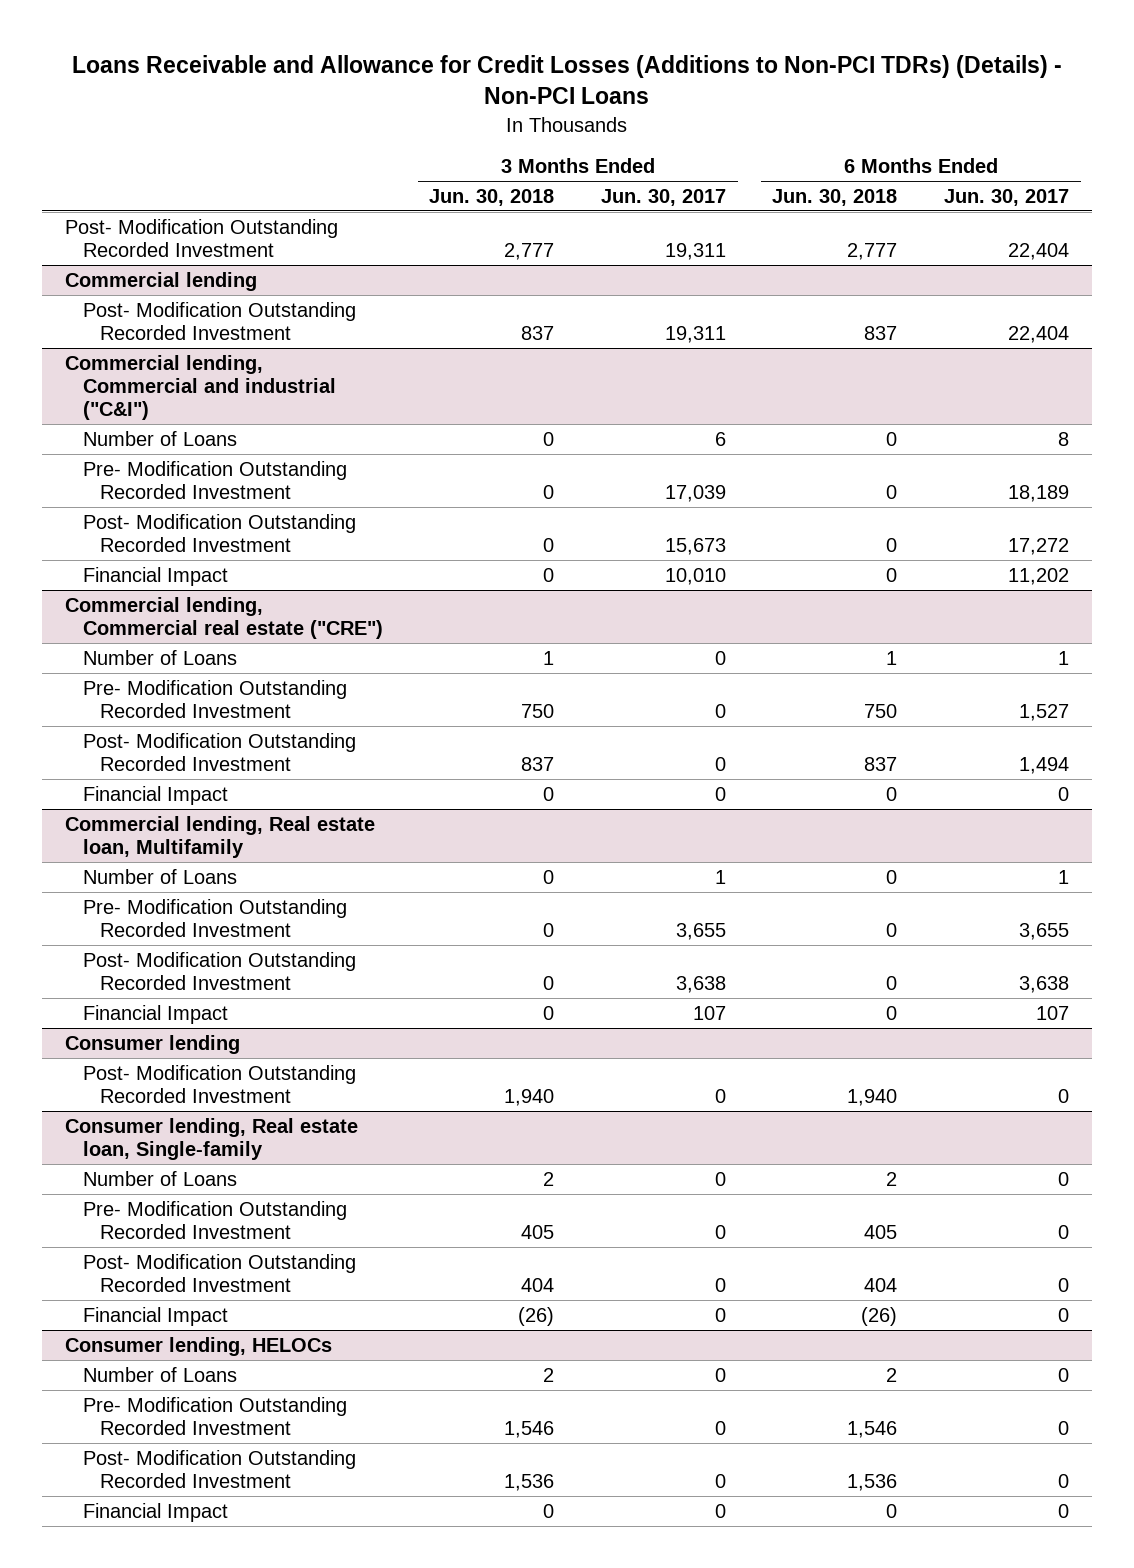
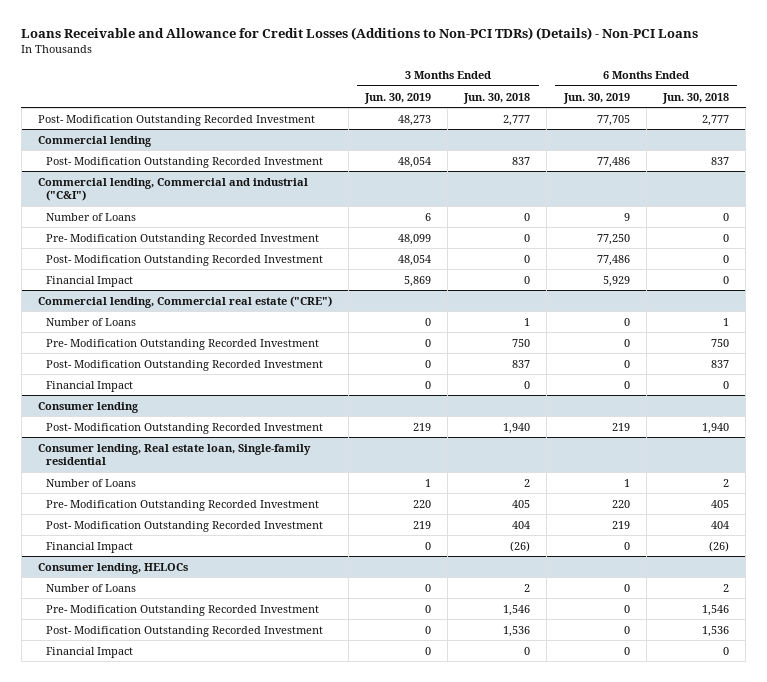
[600,188,726,206] Jun. 30, 2017 -> none
[944,188,1070,206] Jun. 30, 2017 -> none
none -> [364,92,432,104] Jun. 30, 2019
none -> [562,92,630,104] Jun. 30, 2019
[65,815,376,858] Commercial lending, Real estate loan, Multifamily -> none
[82,868,237,884] Number of Loans -> none
[82,898,347,937] Pre- Modification Outstanding Recorded Investment -> none
[82,951,356,990] Post- Modification Outstanding Recorded Investment -> none
[82,1004,228,1024] Financial Impact -> none
[65,1117,359,1160] Consumer lending, Real estate loan, Single-family -> [37,443,311,465] Consumer lending, Real estate loan, Single-family residential

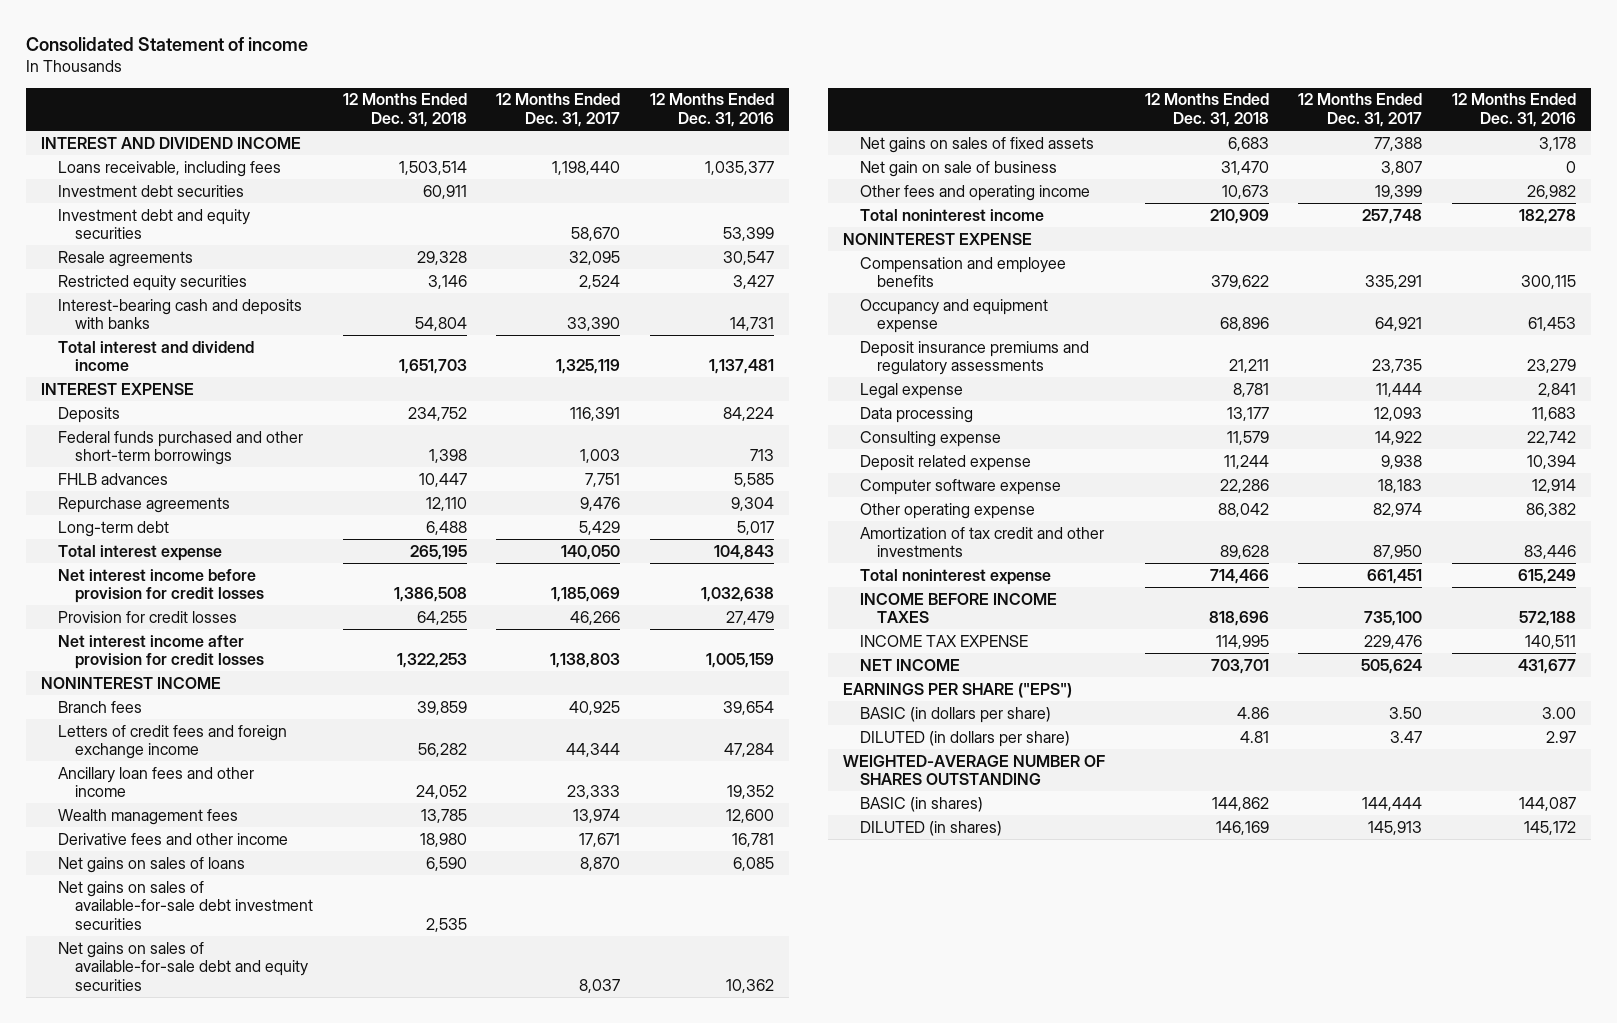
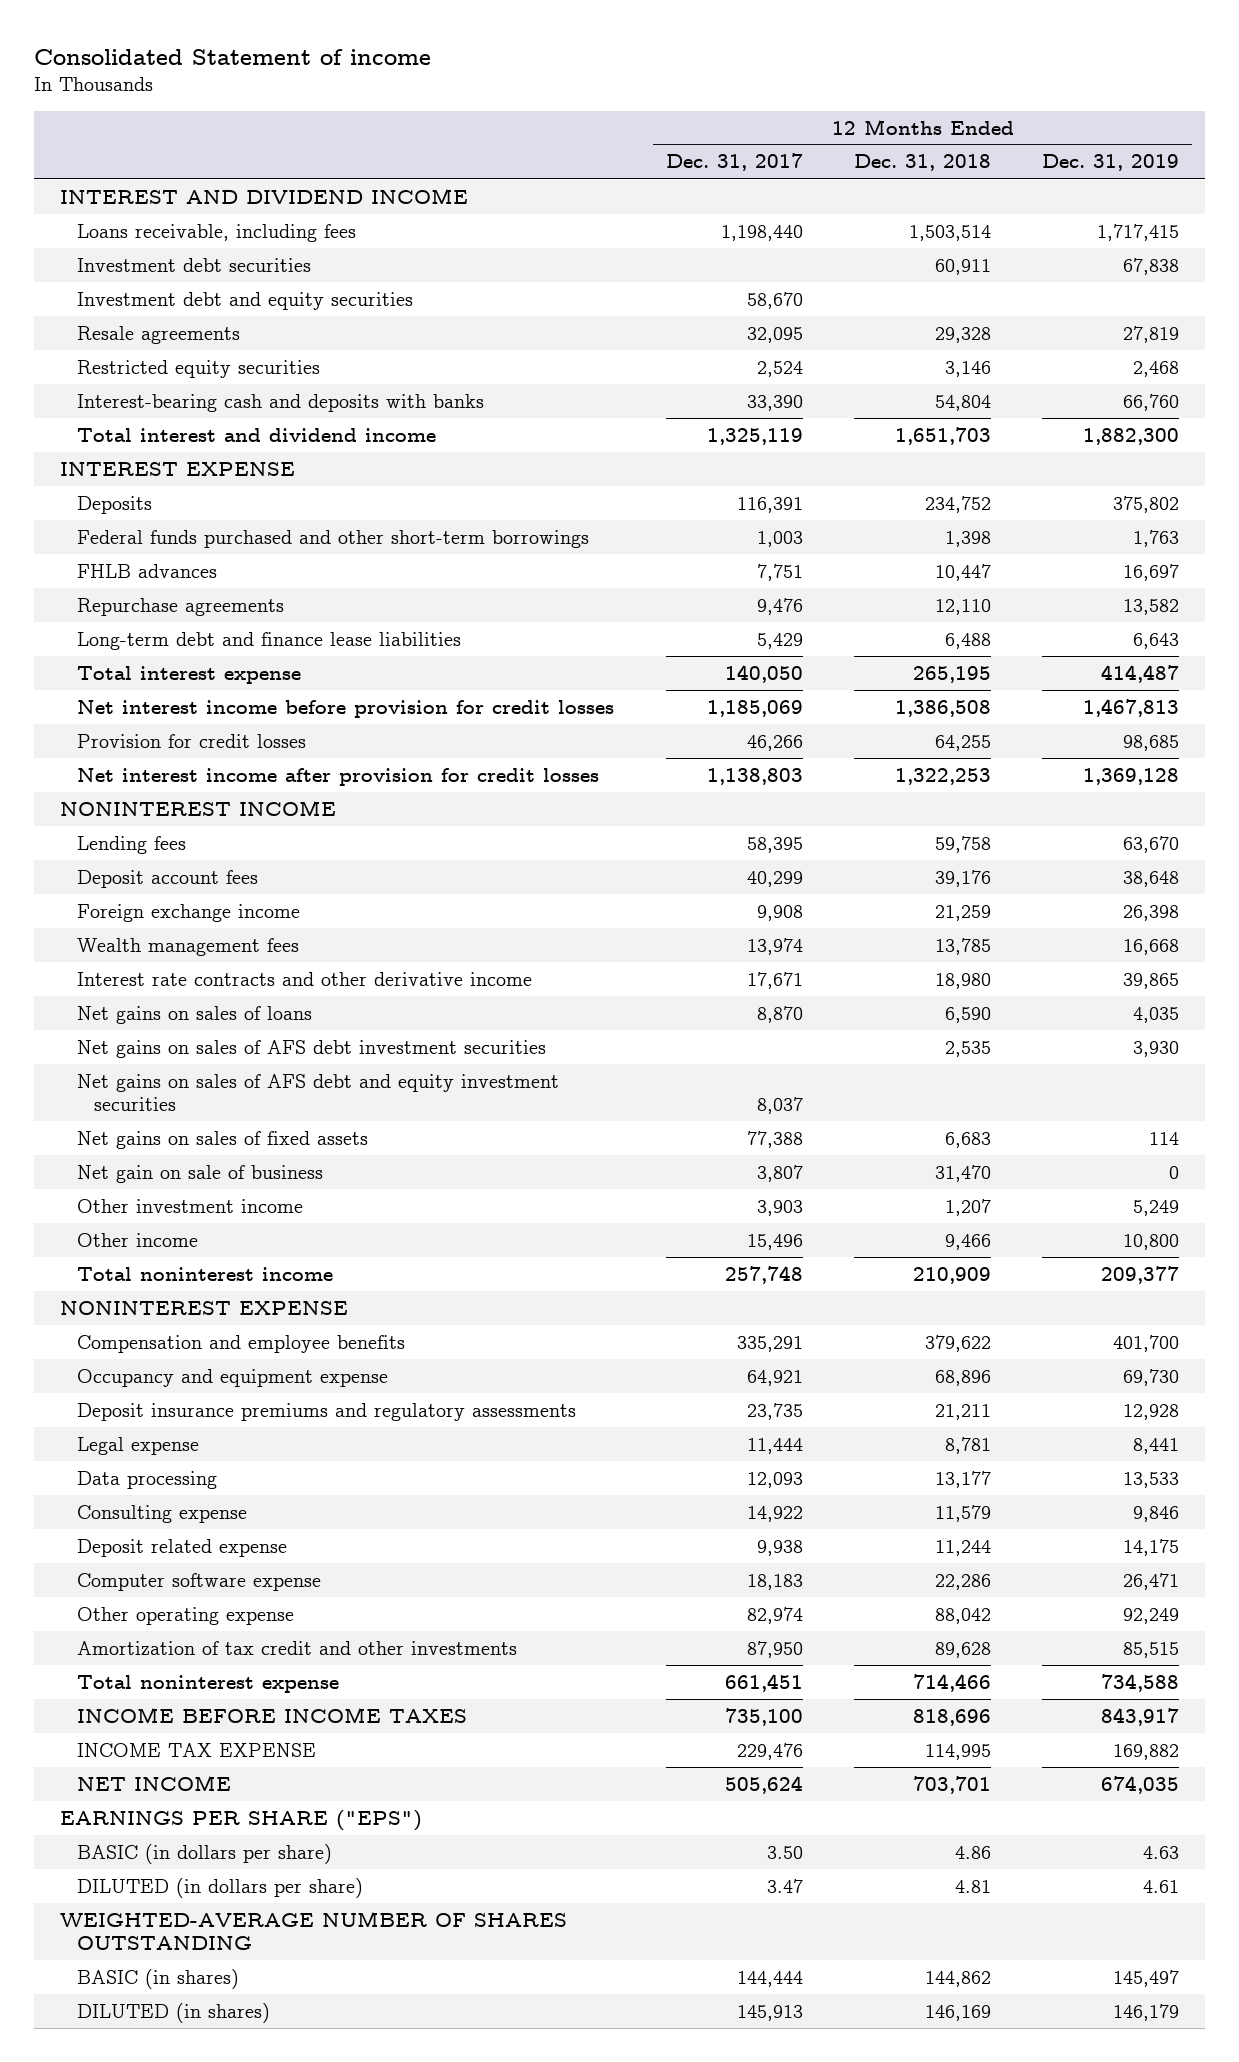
[649,93,774,128] 12 Months Ended Dec. 31, 2016 -> none
none -> [1042,154,1180,172] Dec. 31, 2019
[58,520,170,537] Long-term debt -> [77,631,462,650] Long-term debt and finance lease liabilities
[58,700,143,713] Branch fees -> none
[58,724,288,760] Letters of credit fees and foreign exchange income -> none
[58,766,255,798] Ancillary loan fees and other income -> none
none -> [77,835,187,854] Lending fees
none -> [77,869,259,888] Deposit account fees
none -> [77,903,301,922] Foreign exchange income
[58,832,289,845] Derivative fees and other income -> [77,971,533,986] Interest rate contracts and other derivative income
[58,880,314,930] Net gains on sales of available-for-sale debt investment securities -> [77,1039,547,1058] Net gains on sales of AFS debt investment securities
[58,941,309,991] Net gains on sales of available-for-sale debt and equity securities -> [77,1073,560,1111] Net gains on sales of AFS debt and equity investment securities
none -> [77,1198,304,1213] Other investment income
[860,184,1091,201] Other fees and operating income -> [77,1232,199,1247] Other income
[1221,184,1269,199] 10,673 -> [945,1233,992,1250] 9,466
[1375,184,1423,199] 19,399 -> [746,1233,803,1250] 15,496

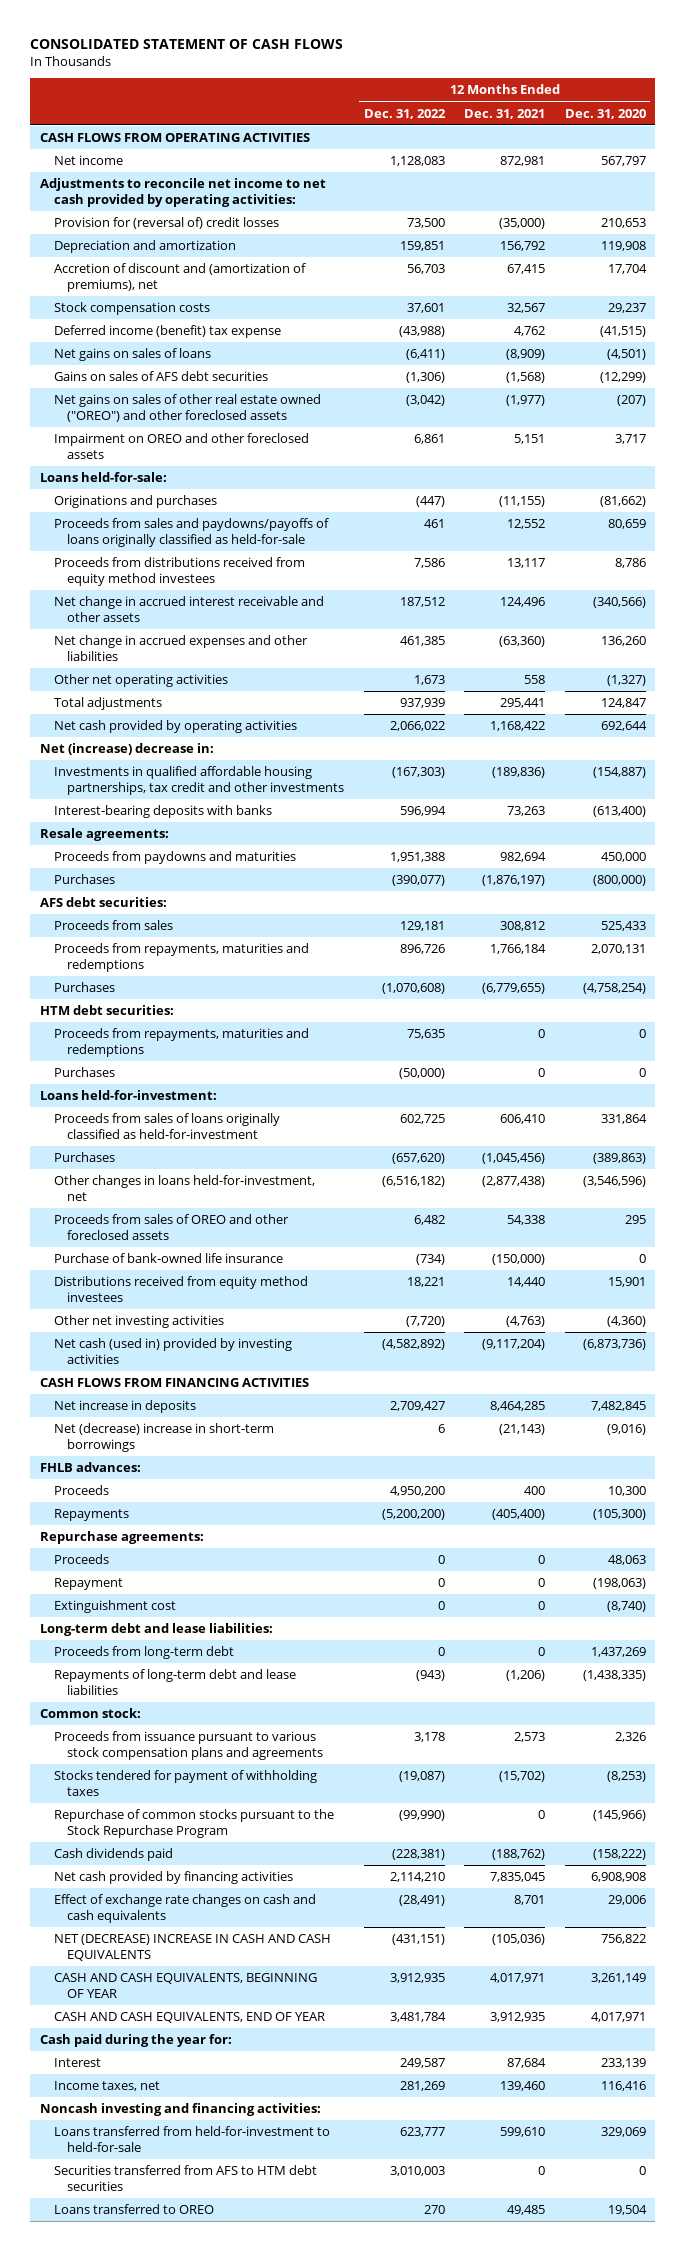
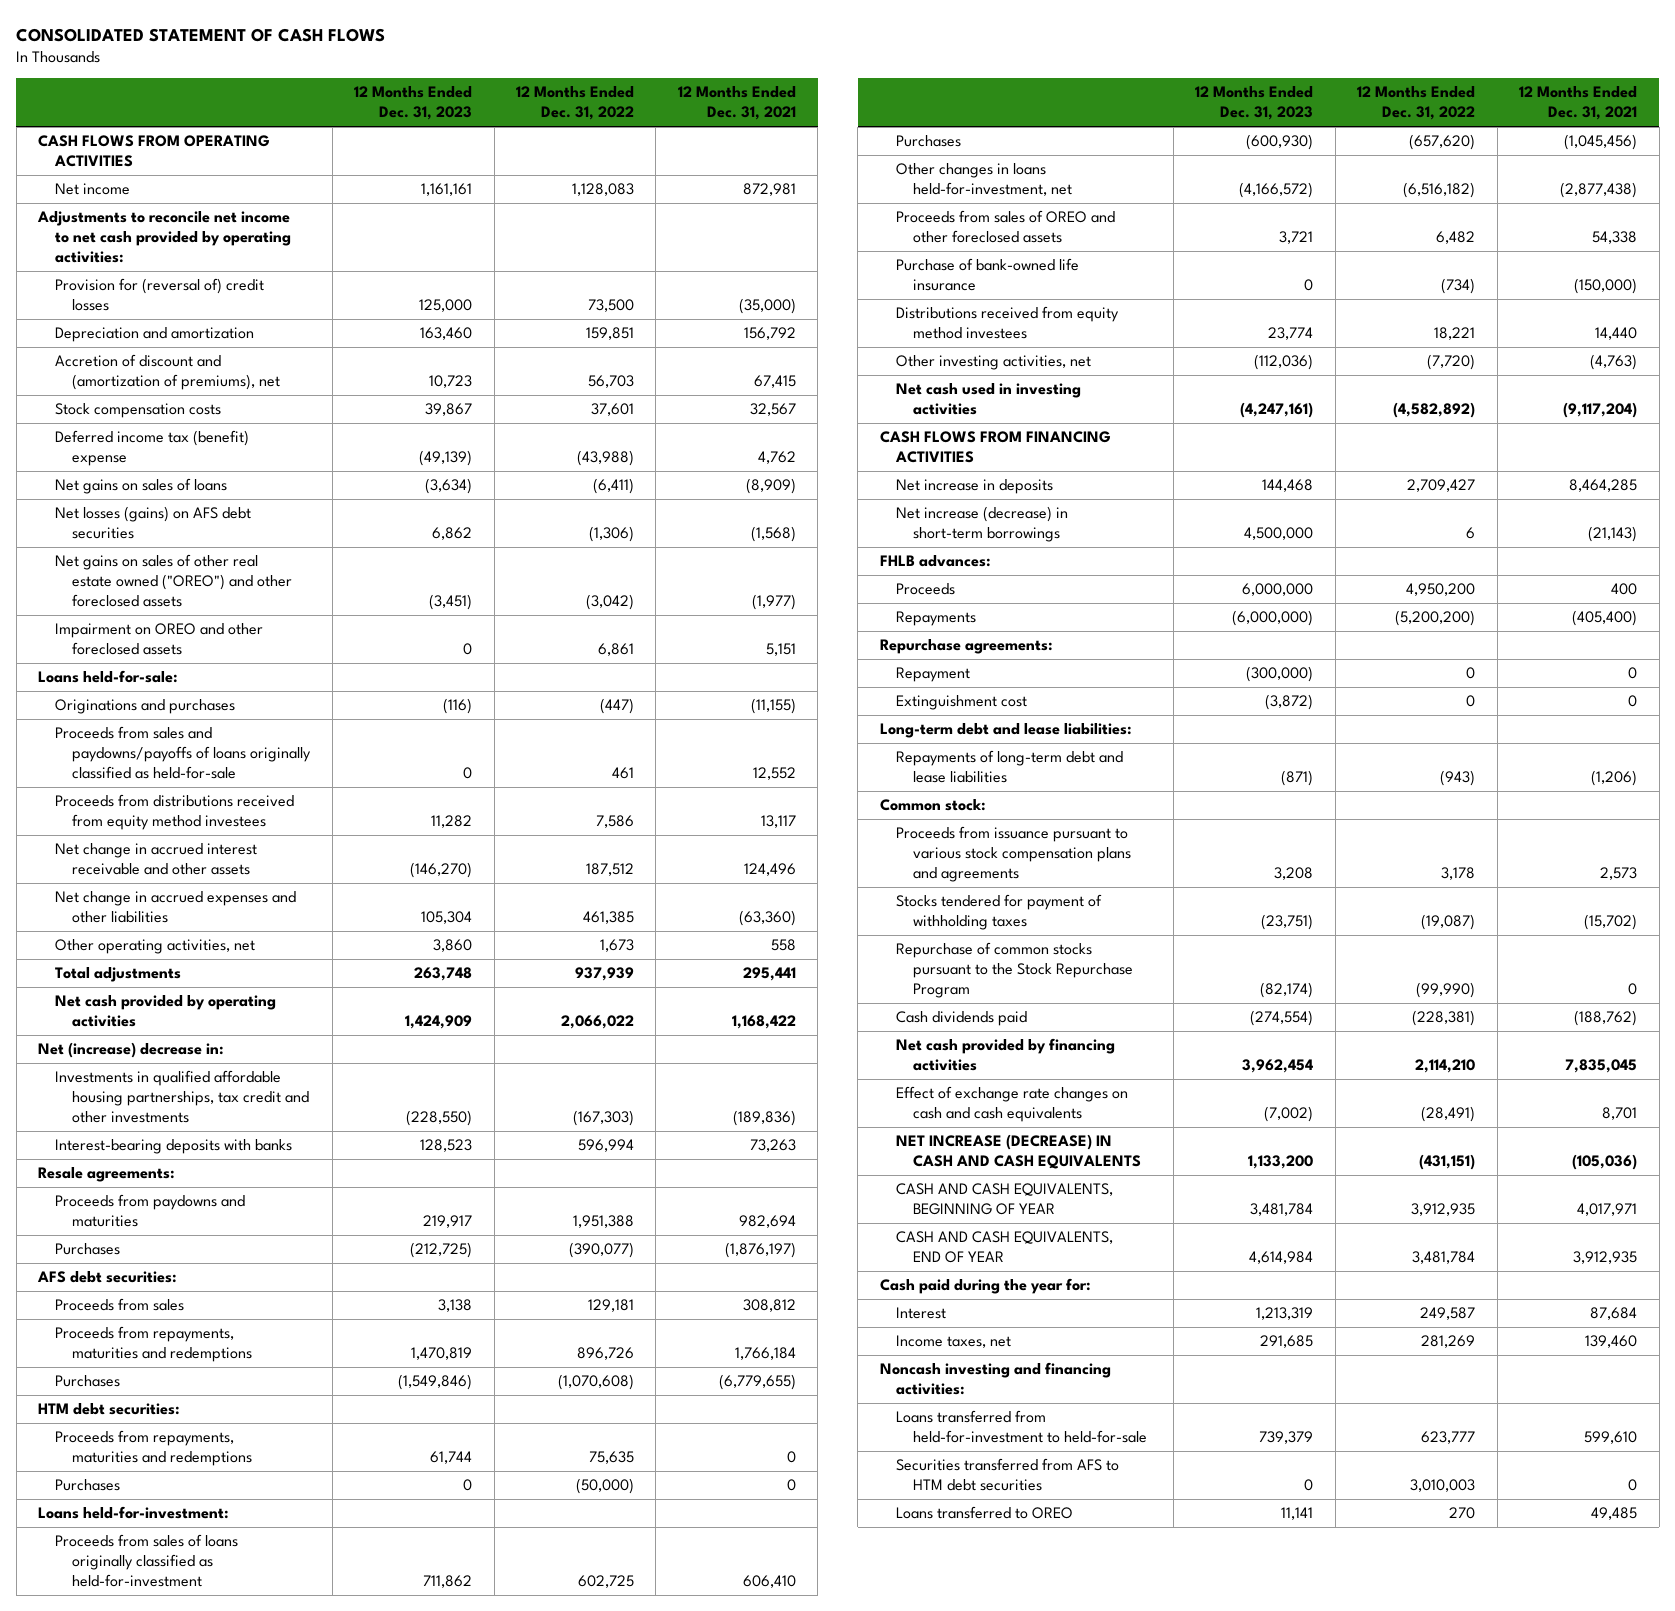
[564,108,646,119] Dec. 31, 2020 -> none
none -> [354,86,473,121] 12 Months Ended Dec. 31, 2023
[53,325,281,339] Deferred income (benefit) tax expense -> [55,430,250,467] Deferred income tax (benefit) expense
[53,371,268,382] Gains on sales of AFS debt securities -> [55,506,252,540] Net losses (gains) on AFS debt securities
[53,674,228,688] Other net operating activities -> [55,939,256,955] Other operating activities, net
[53,1315,224,1329] Other net investing activities -> [896,355,1092,371] Other investing activities, net
[53,1338,292,1364] Net cash (used in) provided by investing activities -> [896,383,1082,416] Net cash used in investing activities
[53,1423,274,1452] Net (decrease) increase in short-term borrowings -> [896,506,1069,543] Net increase (decrease) in short-term borrowings
[53,1554,109,1565] Proceeds -> none
[53,1646,234,1660] Proceeds from long-term debt -> none
[53,1934,331,1961] NET (DECREASE) INCREASE IN CASH AND CASH EQUIVALENTS -> [896,1134,1142,1170] NET INCREASE (DECREASE) IN CASH AND CASH EQUIVALENTS

